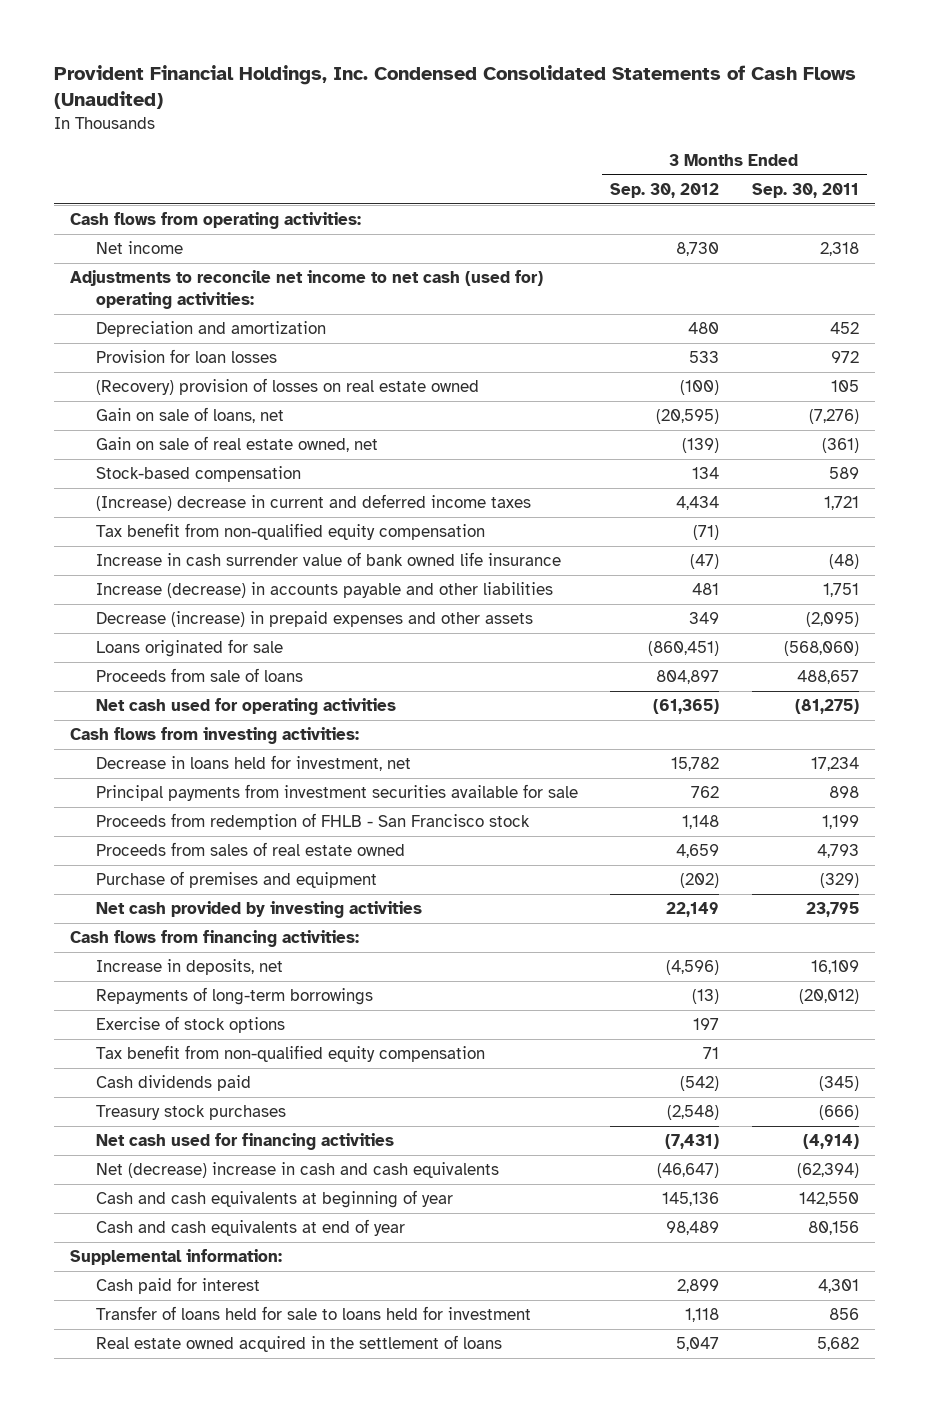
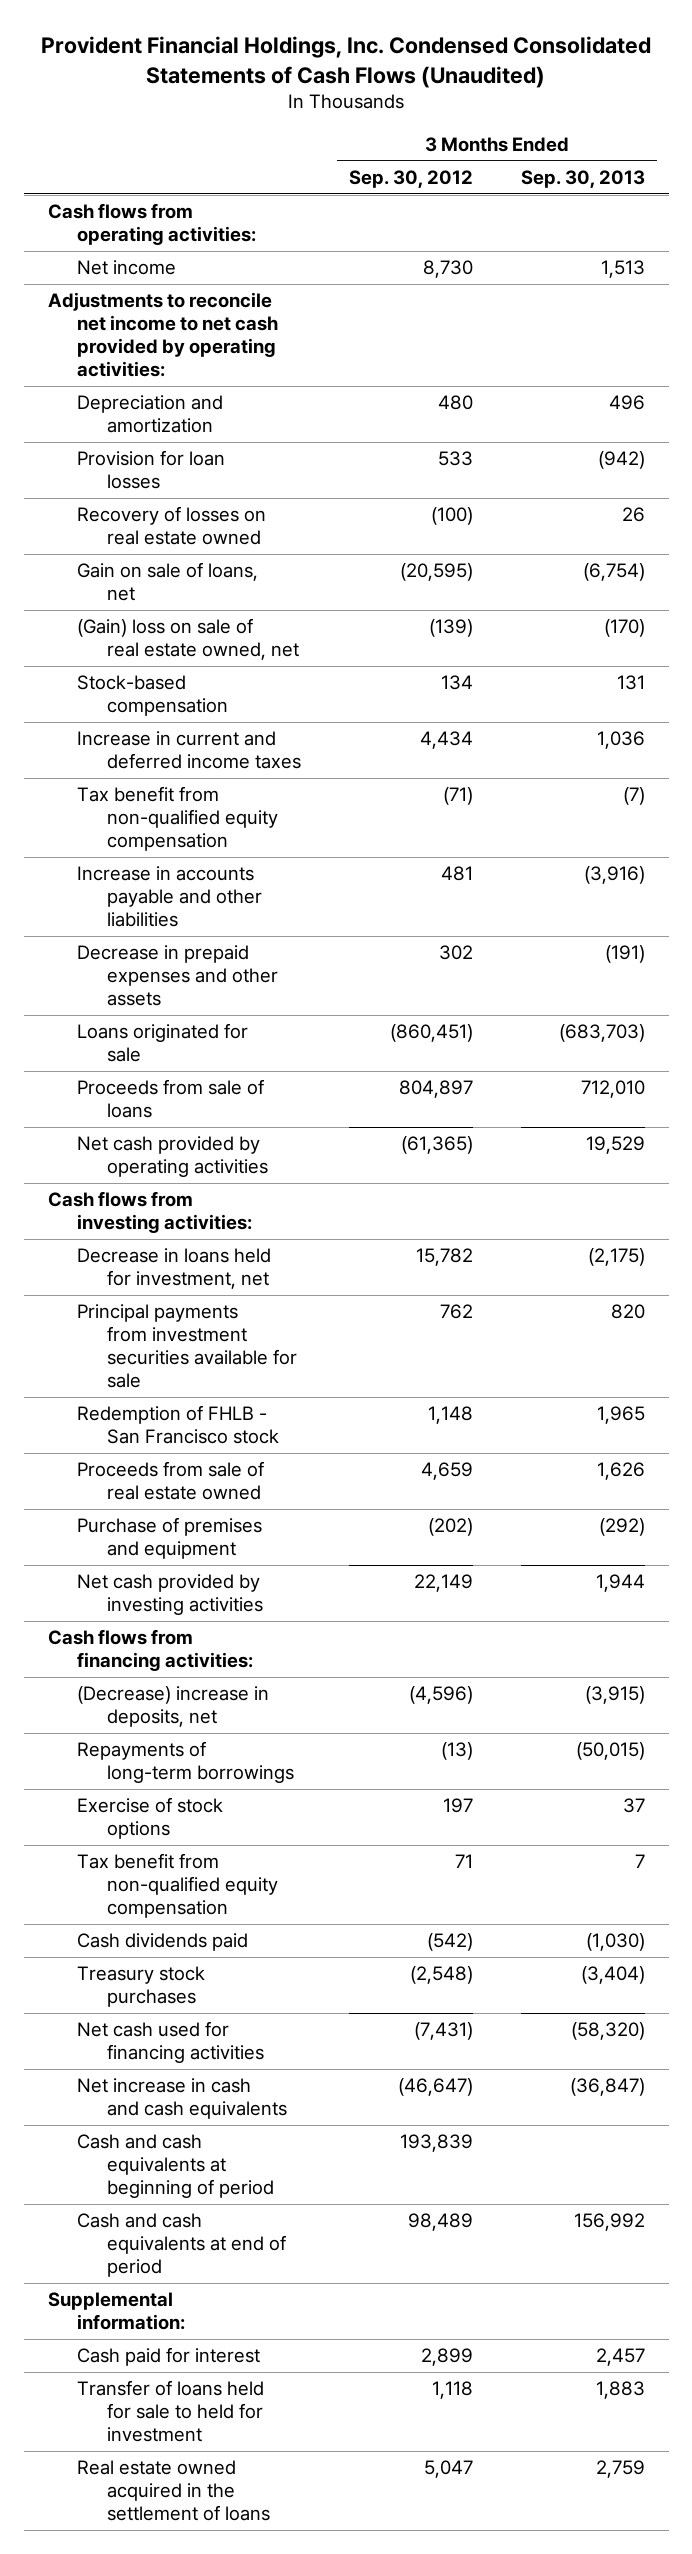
[751,183,859,199] Sep. 30, 2011 -> none
none -> [520,169,645,188] Sep. 30, 2013
[70,270,544,309] Adjustments to reconcile net income to net cash (used for) operating activities: -> [47,292,279,378] Adjustments to reconcile net income to net cash provided by operating activities:
[95,378,479,396] (Recovery) provision of losses on real estate owned -> [77,506,267,546] Recovery of losses on real estate owned
[95,436,378,453] Gain on sale of real estate owned, net -> [77,618,299,661] (Gain) loss on sale of real estate owned, net
[95,494,531,512] (Increase) decrease in current and deferred income taxes -> [77,731,301,770] Increase in current and deferred income taxes
[95,552,561,567] Increase in cash surrender value of bank owned life insurance -> none
[95,582,553,599] Increase (decrease) in accounts payable and other liabilities -> [77,866,262,928] Increase in accounts payable and other liabilities
[95,611,533,628] Decrease (increase) in prepaid expenses and other assets -> [77,945,278,1007] Decrease in prepaid expenses and other assets
[689,612,720,625] 349 -> [438,945,473,961] 302
[95,698,396,716] Net cash used for operating activities -> [77,1136,268,1178] Net cash provided by operating activities
[95,813,530,831] Proceeds from redemption of FHLB - San Francisco stock -> [77,1405,279,1445] Redemption of FHLB - San Francisco stock
[95,842,405,857] Proceeds from sales of real estate owned -> [77,1461,265,1501] Proceeds from sale of real estate owned
[95,959,283,976] Increase in deposits, net -> [77,1686,270,1728] (Decrease) increase in deposits, net
[95,1162,499,1179] Net (decrease) increase in cash and cash equivalents -> [77,2078,287,2120] Net increase in cash and cash equivalents
[95,1190,453,1209] Cash and cash equivalents at beginning of year -> [77,2134,274,2199] Cash and cash equivalents at beginning of period
[662,1192,720,1207] 145,136 -> [399,2134,473,2153] 193,839
[95,1219,405,1237] Cash and cash equivalents at end of year -> [77,2213,286,2278] Cash and cash equivalents at end of period
[95,1306,531,1321] Transfer of loans held for sale to loans held for investment -> [77,2380,265,2443] Transfer of loans held for sale to held for investment

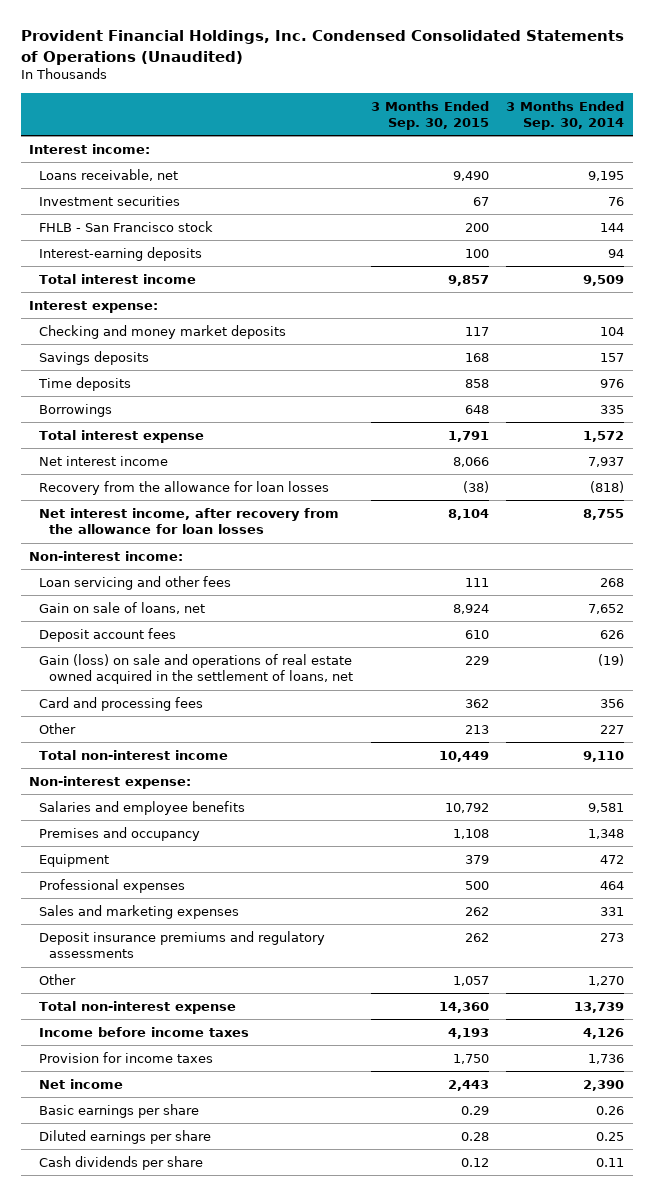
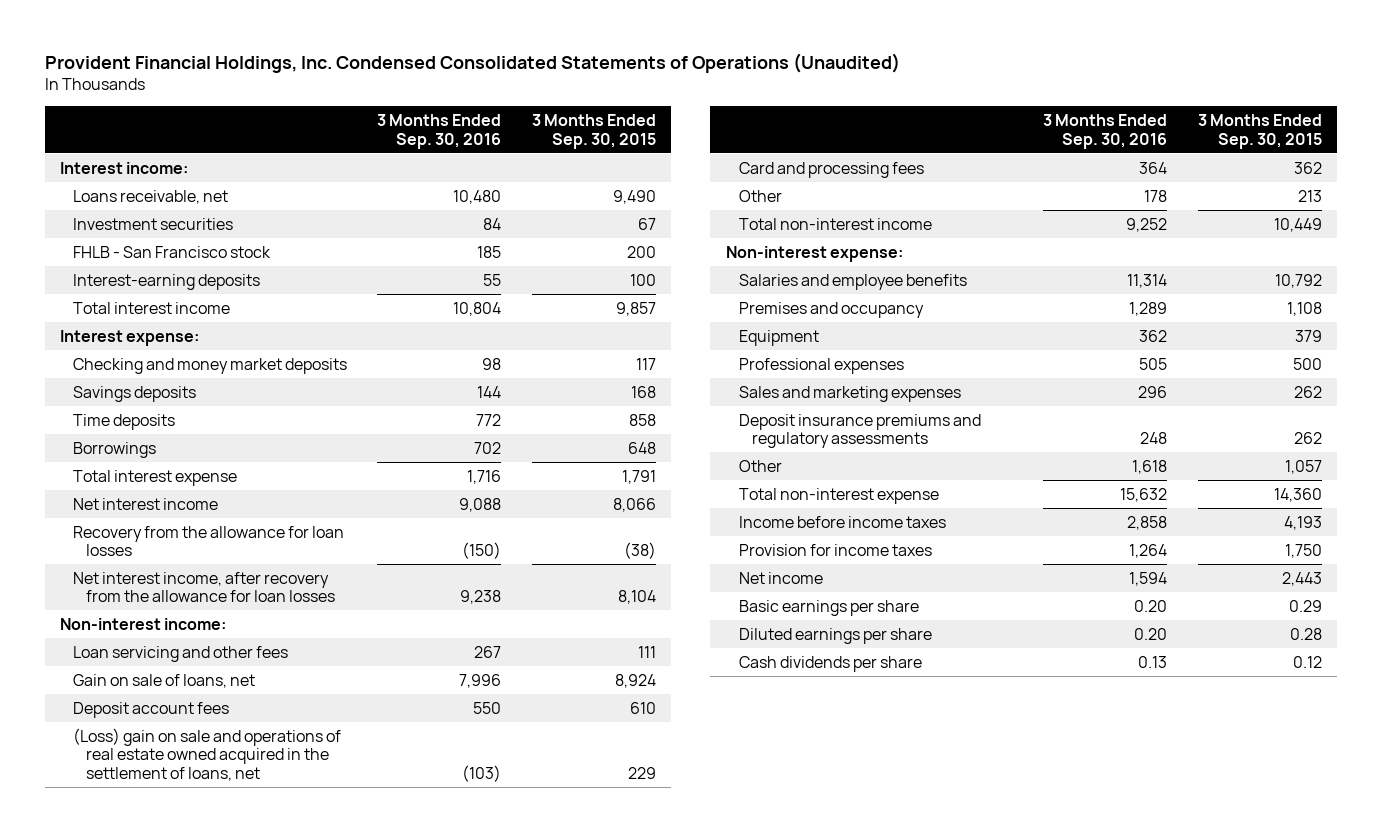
[505,100,624,130] 3 Months Ended Sep. 30, 2014 -> none
none -> [377,114,502,149] 3 Months Ended Sep. 30, 2016
[39,654,354,685] Gain (loss) on sale and operations of real estate owned acquired in the settlement of loans, net -> [72,727,341,781] (Loss) gain on sale and operations of real estate owned acquired in the settlement of loans, net

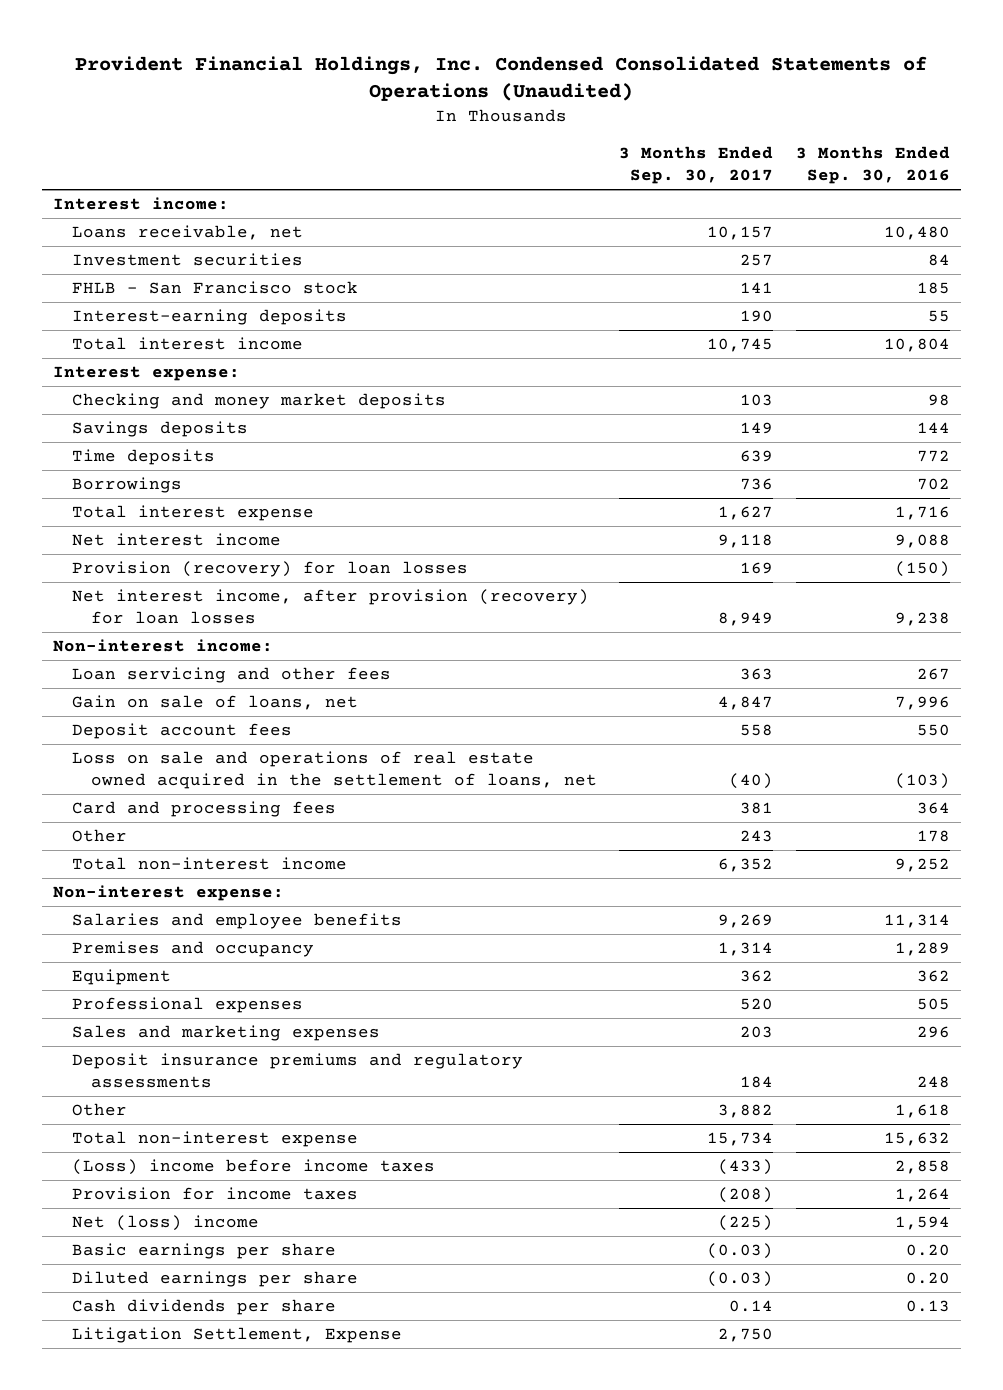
[531,114,656,149] 3 Months Ended Sep. 30, 2015 -> none
none -> [619,146,774,185] 3 Months Ended Sep. 30, 2017
[72,525,344,557] Recovery from the allowance for loan losses -> [72,561,469,578] Provision (recovery) for loan losses
[72,571,335,603] Net interest income, after recovery from the allowance for loan losses -> [72,589,590,625] Net interest income, after provision (recovery) for loan losses
[72,727,341,781] (Loss) gain on sale and operations of real estate owned acquired in the settlement of loans, net -> [72,751,598,790] Loss on sale and operations of real estate owned acquired in the settlement of loans, net
[738,515,946,528] Income before income taxes -> [72,1159,436,1176] (Loss) income before income taxes
[738,571,823,584] Net income -> [72,1215,260,1232] Net (loss) income
none -> [72,1327,403,1344] Litigation Settlement, Expense

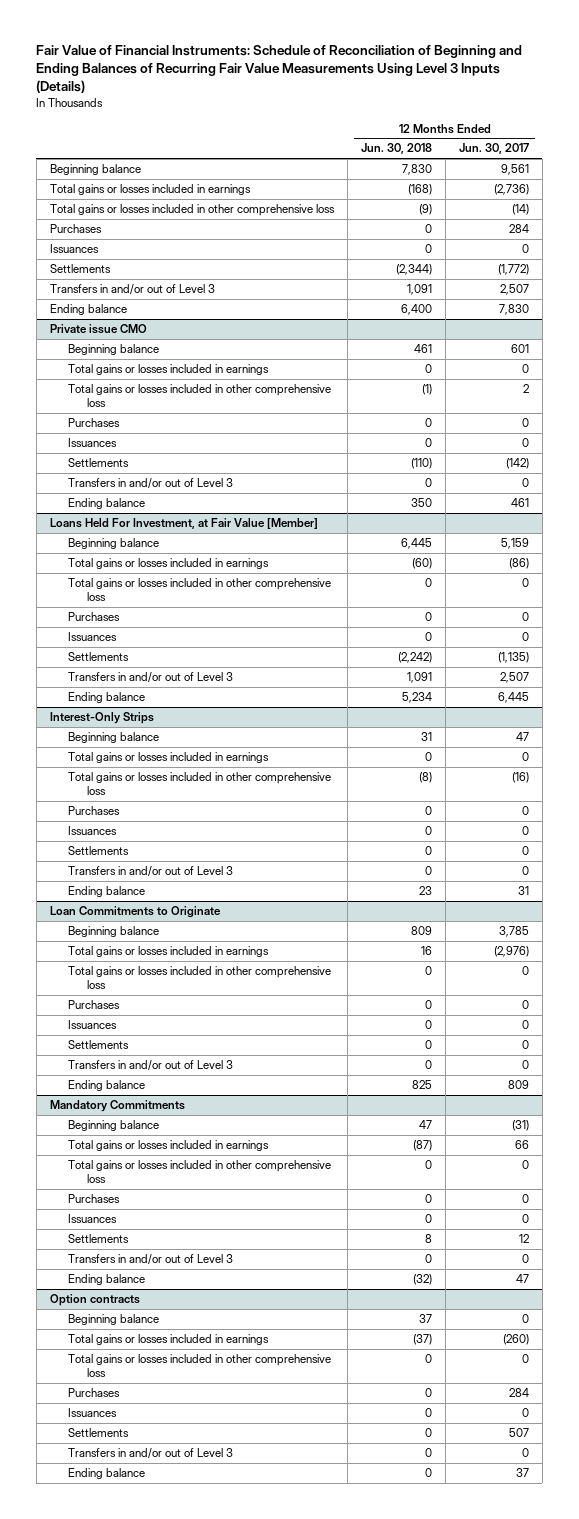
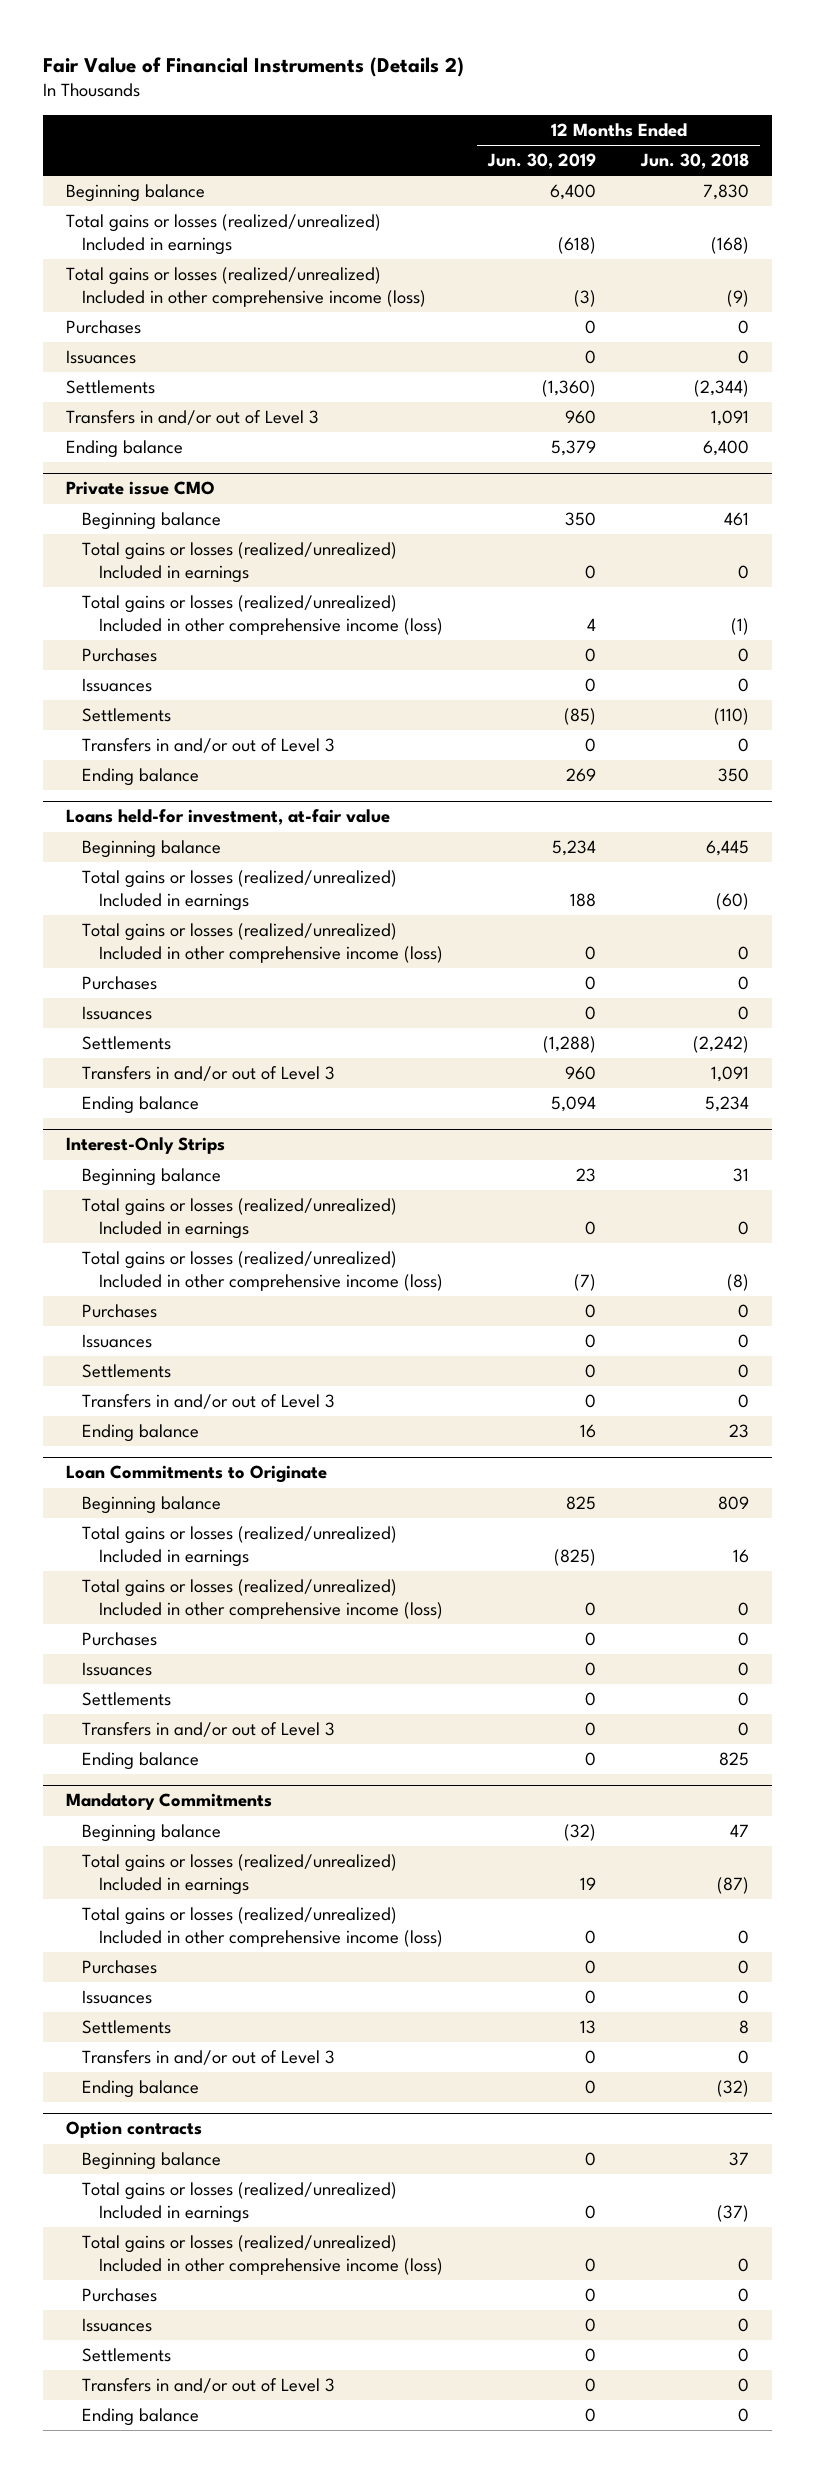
[36,44,523,93] Fair Value of Financial Instruments: Schedule of Reconciliation of Beginning and Ending Balances of Recurring Fair Value Measurements Using Level 3 Inputs (Details) -> [43,56,465,77] Fair Value of Financial Instruments (Details 2)
[458,143,529,155] Jun. 30, 2017 -> none
none -> [487,153,597,170] Jun. 30, 2019
[49,184,251,196] Total gains or losses included in earnings -> [65,214,381,255] Total gains or losses (realized/unrealized) Included in earnings
[49,204,335,217] Total gains or losses included in other comprehensive loss -> [65,267,427,307] Total gains or losses (realized/unrealized) Included in other comprehensive income (loss)
[68,364,270,376] Total gains or losses included in earnings -> [82,542,398,583] Total gains or losses (realized/unrealized) Included in earnings
[68,384,332,408] Total gains or losses included in other comprehensive loss -> [82,595,444,635] Total gains or losses (realized/unrealized) Included in other comprehensive income (loss)
[49,518,318,530] Loans Held For Investment, at Fair Value [Member] -> [65,809,390,826] Loans held-for investment, at-fair value
[68,558,270,570] Total gains or losses included in earnings -> [82,870,398,911] Total gains or losses (realized/unrealized) Included in earnings
[68,578,332,602] Total gains or losses included in other comprehensive loss -> [82,923,444,963] Total gains or losses (realized/unrealized) Included in other comprehensive income (loss)
[68,752,270,764] Total gains or losses included in earnings -> [82,1198,398,1239] Total gains or losses (realized/unrealized) Included in earnings
[68,772,332,796] Total gains or losses included in other comprehensive loss -> [82,1251,444,1291] Total gains or losses (realized/unrealized) Included in other comprehensive income (loss)
[68,946,270,958] Total gains or losses included in earnings -> [82,1526,398,1567] Total gains or losses (realized/unrealized) Included in earnings
[68,966,332,990] Total gains or losses included in other comprehensive loss -> [82,1579,444,1619] Total gains or losses (realized/unrealized) Included in other comprehensive income (loss)
[68,1140,270,1152] Total gains or losses included in earnings -> [82,1854,398,1895] Total gains or losses (realized/unrealized) Included in earnings
[68,1160,332,1184] Total gains or losses included in other comprehensive loss -> [82,1907,444,1947] Total gains or losses (realized/unrealized) Included in other comprehensive income (loss)
[68,1334,270,1346] Total gains or losses included in earnings -> [82,2182,398,2223] Total gains or losses (realized/unrealized) Included in earnings
[68,1354,332,1378] Total gains or losses included in other comprehensive loss -> [82,2235,444,2275] Total gains or losses (realized/unrealized) Included in other comprehensive income (loss)

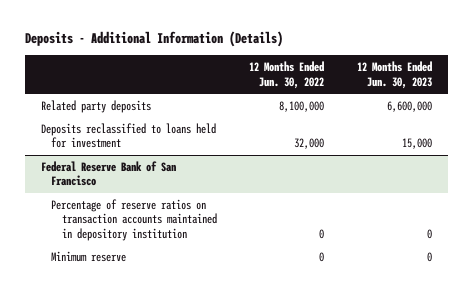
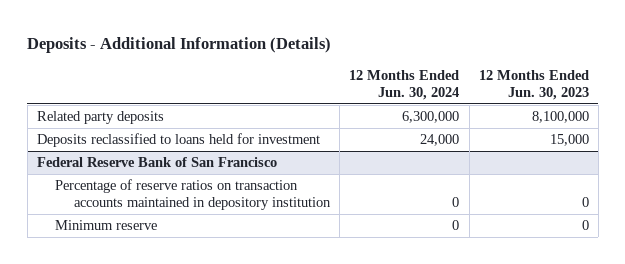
[249,61,325,89] 12 Months Ended Jun. 30, 2022 -> none
none -> [349,69,460,101] 12 Months Ended Jun. 30, 2024
[386,100,432,112] 6,600,000 -> [531,111,589,124] 8,100,000

